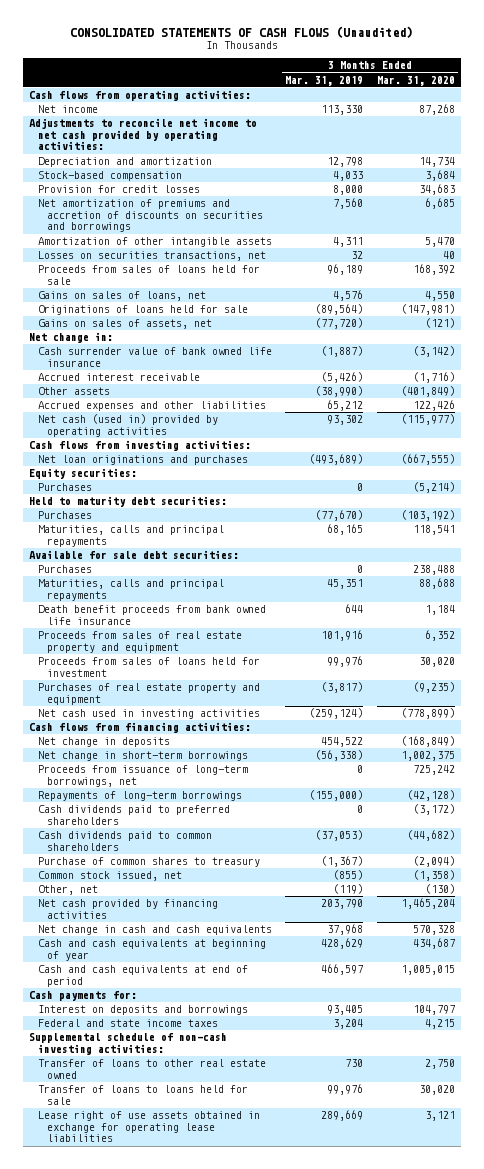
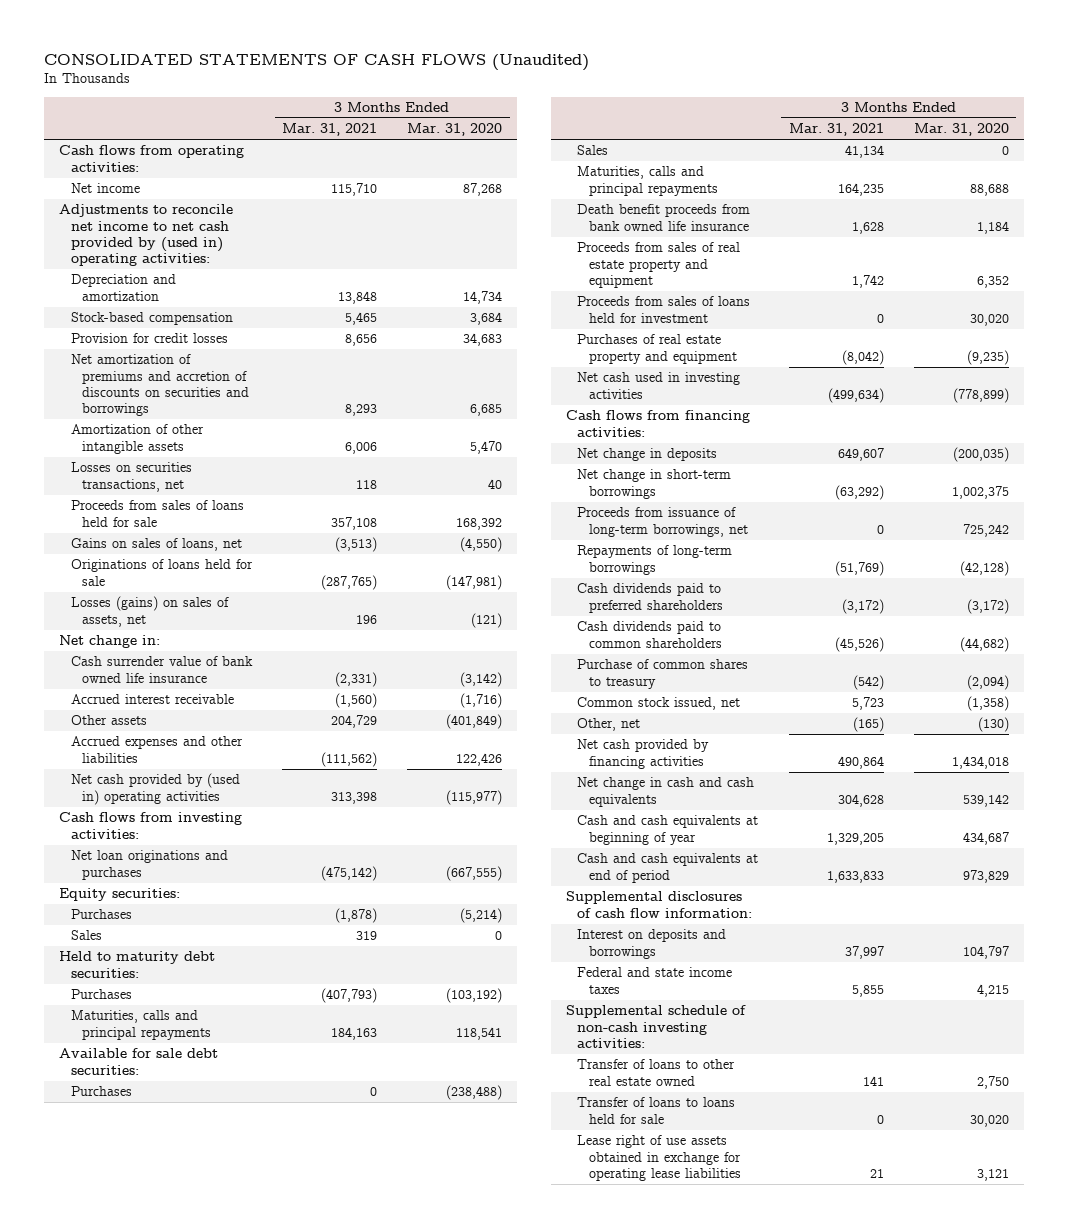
[285,75,364,86] Mar. 31, 2019 -> none
none -> [282,123,378,137] Mar. 31, 2021
[29,118,258,151] Adjustments to reconcile net income to net cash provided by operating activities: -> [59,204,234,267] Adjustments to reconcile net income to net cash provided by (used in) operating activities:
[424,291,455,302] 4,550 -> [460,537,503,553] (4,550)
[38,319,213,330] Gains on sales of assets, net -> [70,596,229,627] Losses (gains) on sales of assets, net
[38,414,219,437] Net cash (used in) provided by operating activities -> [70,773,240,805] Net cash provided by (used in) operating activities
none -> [70,930,102,941] Sales
[412,565,455,576] 238,488 -> [446,1085,503,1101] (238,488)
none -> [577,145,609,156] Sales
[400,736,455,748] (168,849) -> [952,447,1009,463] (200,035)
[400,898,455,910] 1,465,204 -> [951,755,1009,769] 1,434,018
[412,925,455,936] 570,328 -> [962,793,1009,807] 539,142
[29,991,138,1002] Cash payments for: -> none
[400,965,455,976] 1,005,015 -> [962,869,1009,883] 973,829
none -> [566,891,753,918] Supplemental disclosures of cash flow information:

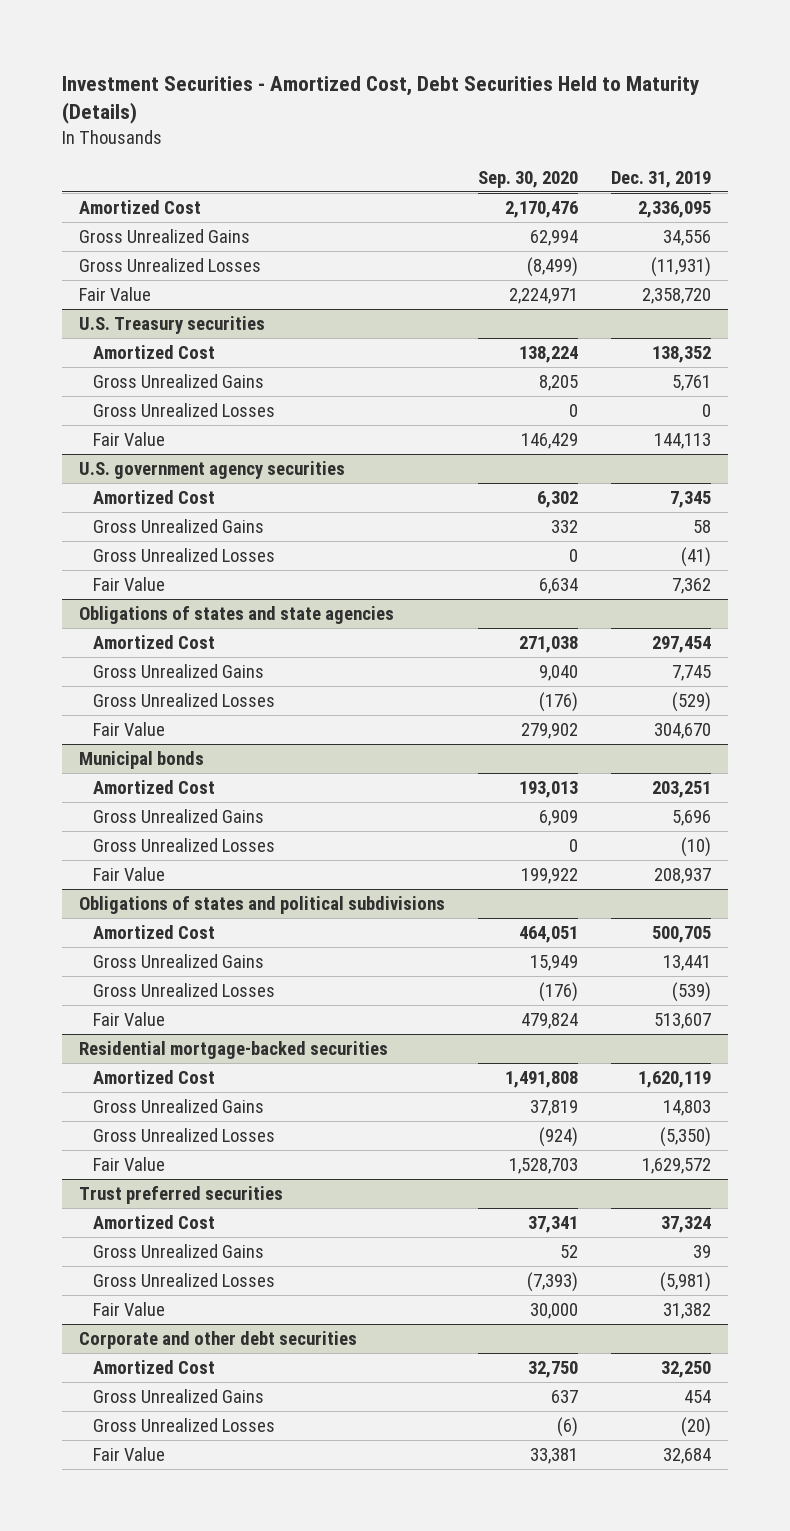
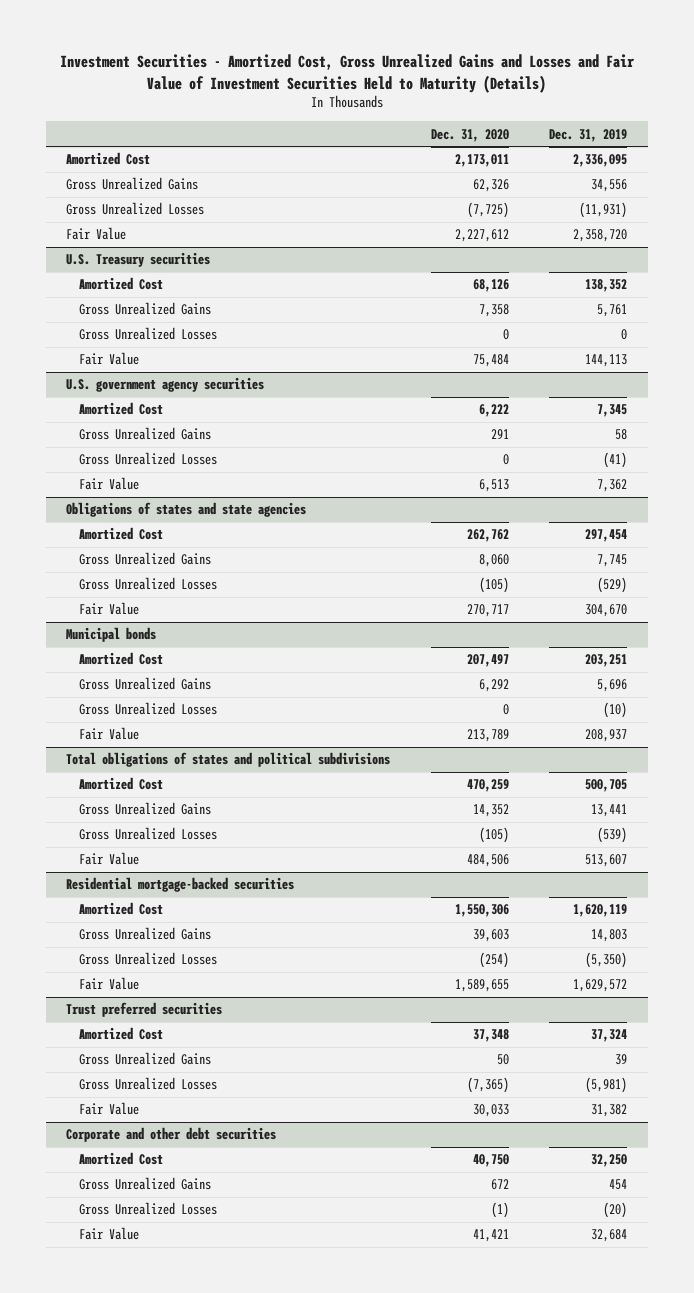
[62,75,700,125] Investment Securities - Amortized Cost, Debt Securities Held to Maturity (Details) -> [59,54,635,93] Investment Securities - Amortized Cost, Gross Unrealized Gains and Losses and Fair Value of Investment Securities Held to Maturity (Details)
[478,170,579,188] Sep. 30, 2020 -> none
none -> [430,128,509,142] Dec. 31, 2020
[78,896,445,915] Obligations of states and political subdivisions -> [66,752,391,768] Total obligations of states and political subdivisions

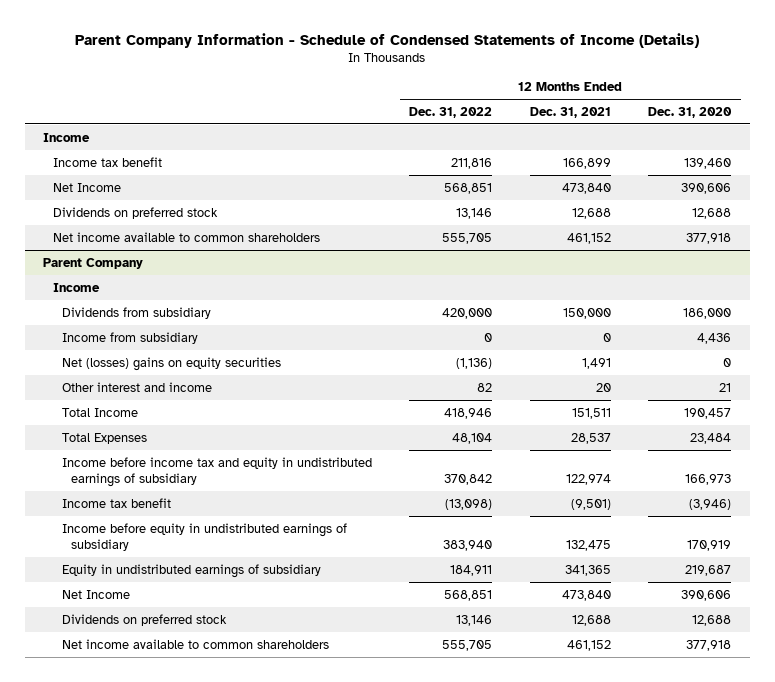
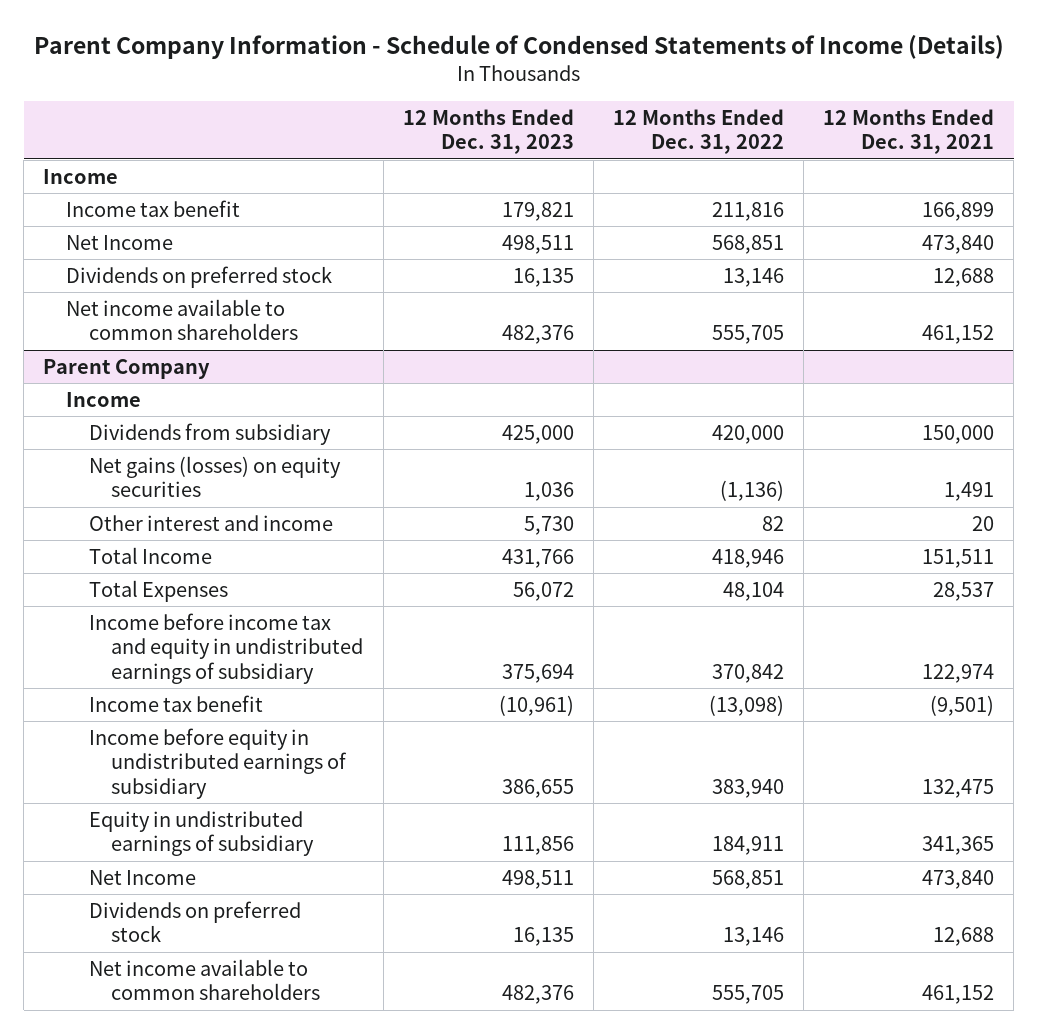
[648,106,733,118] Dec. 31, 2020 -> none
none -> [402,108,574,155] 12 Months Ended Dec. 31, 2023
[61,331,198,344] Income from subsidiary -> none
[61,356,281,371] Net (losses) gains on equity securities -> [88,455,341,498] Net gains (losses) on equity securities

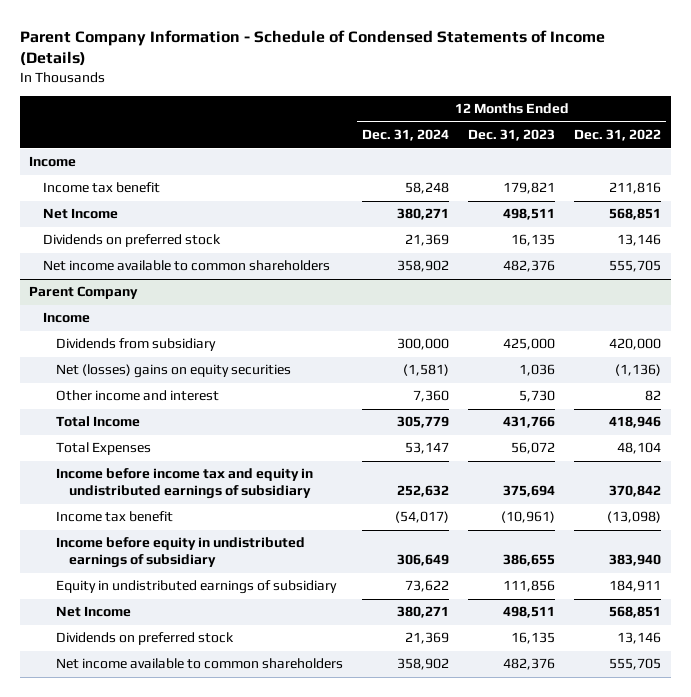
[823,108,995,155] 12 Months Ended Dec. 31, 2021 -> none
none -> [362,129,450,142] Dec. 31, 2024
[88,455,341,498] Net gains (losses) on equity securities -> [56,364,292,379] Net (losses) gains on equity securities
[88,514,333,531] Other interest and income -> [56,390,220,402] Other income and interest

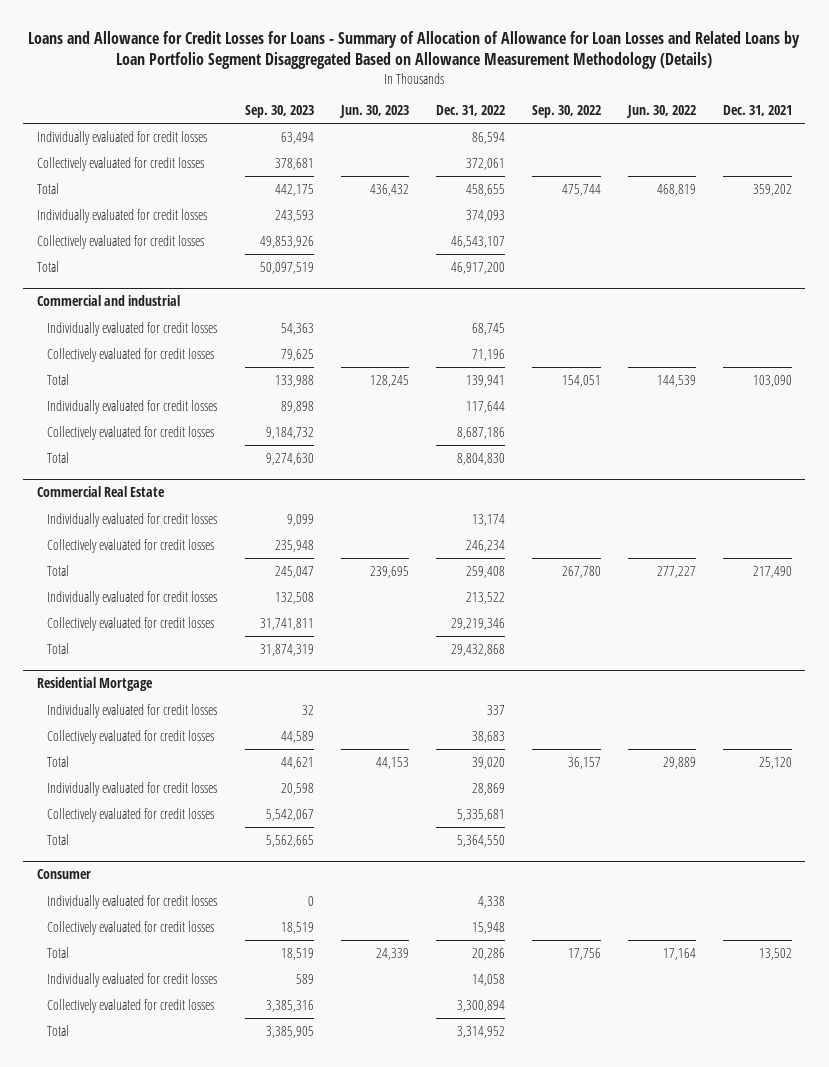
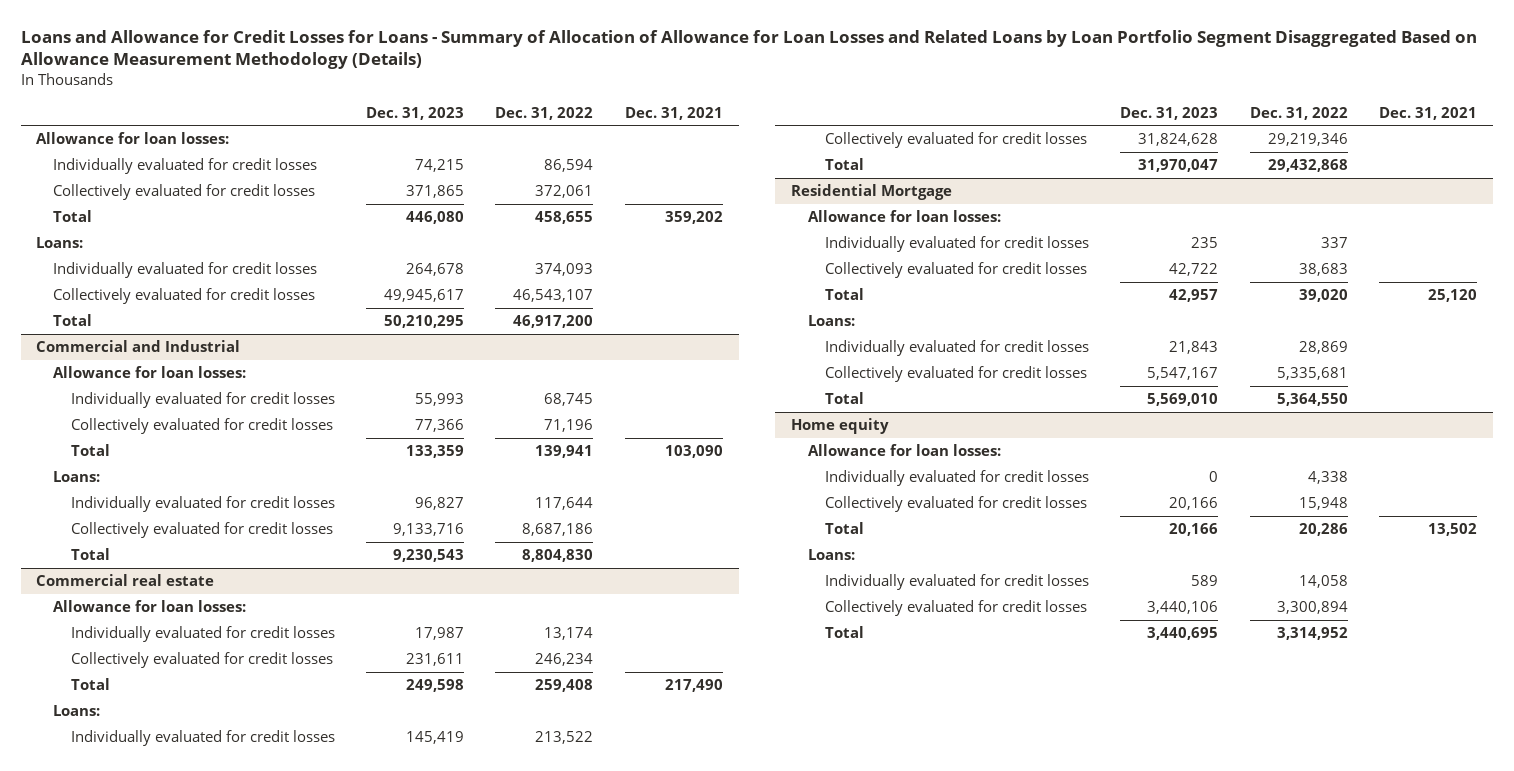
[244,104,314,118] Sep. 30, 2023 -> none
[338,104,409,118] Jun. 30, 2023 -> none
[531,104,601,118] Sep. 30, 2022 -> none
[625,104,696,118] Jun. 30, 2022 -> none
none -> [366,106,465,120] Dec. 31, 2023
none -> [36,132,230,145] Allowance for loan losses:
none -> [36,237,84,249] Loans:
[36,295,180,307] Commercial and industrial -> [36,340,241,353] Commercial and Industrial
none -> [53,366,247,379] Allowance for loan losses:
none -> [53,471,101,483] Loans:
[36,486,165,498] Commercial Real Estate -> [36,574,215,587] Commercial real estate
none -> [53,600,247,613] Allowance for loan losses:
none -> [53,705,101,717] Loans:
none -> [807,210,1001,223] Allowance for loan losses:
none -> [807,315,855,327] Loans:
[36,869,91,880] Consumer -> [790,418,889,435] Home equity
none -> [807,444,1001,457] Allowance for loan losses:
none -> [807,549,855,561] Loans:

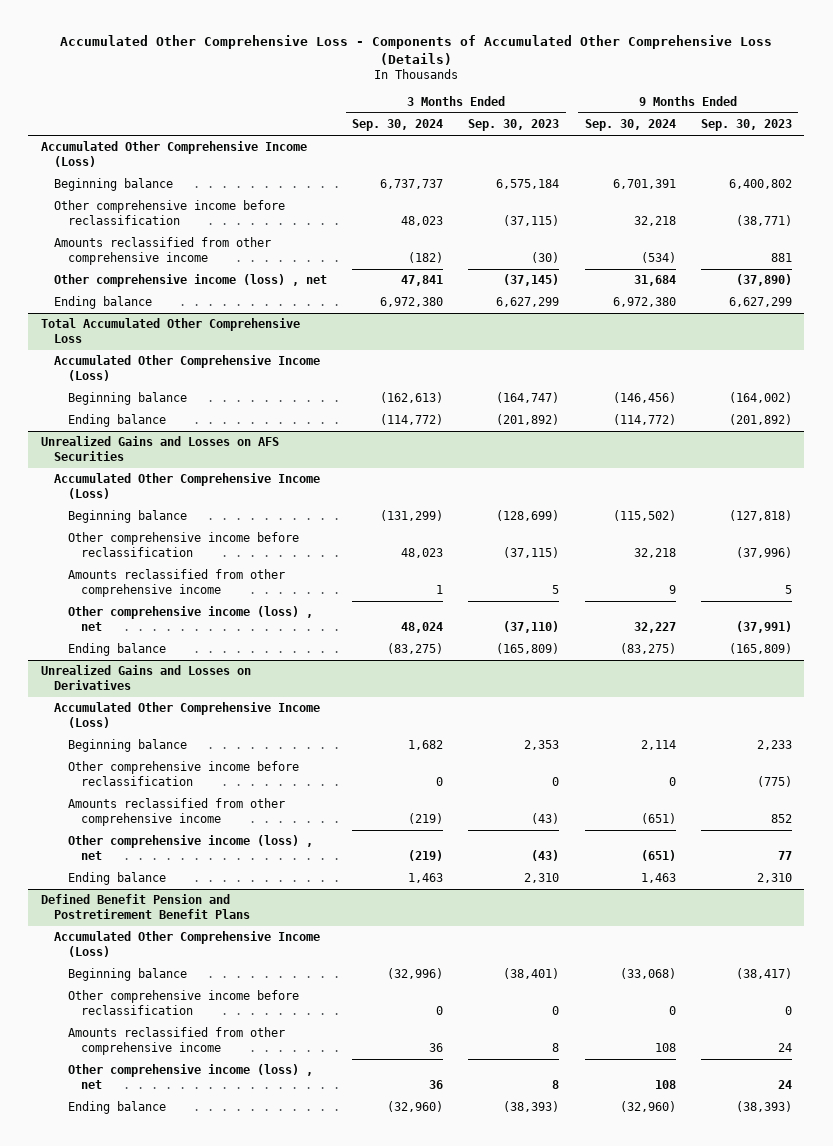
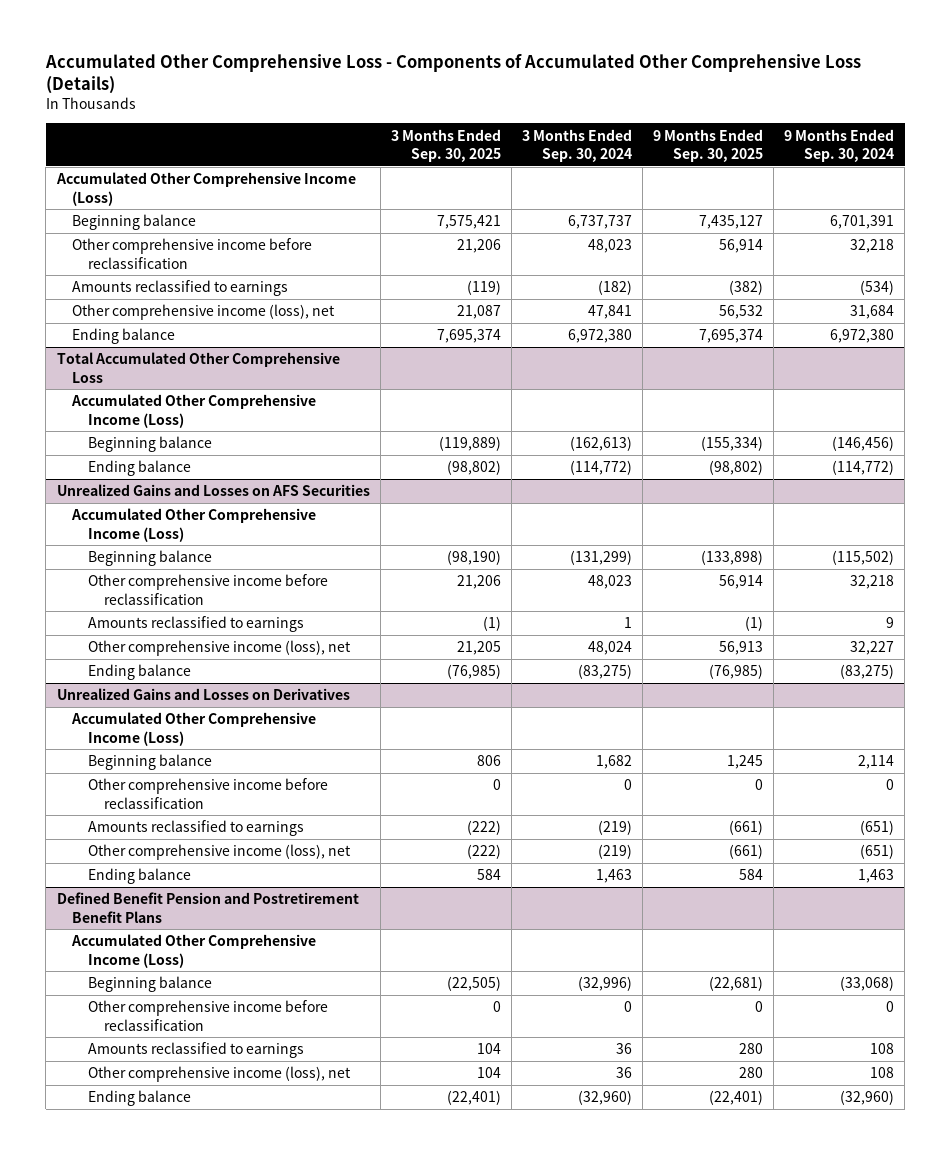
[468,119,560,132] Sep. 30, 2023 -> none
[700,119,792,132] Sep. 30, 2023 -> none
none -> [390,128,501,163] 3 Months Ended Sep. 30, 2025
none -> [653,128,764,163] 9 Months Ended Sep. 30, 2025
[54,237,272,266] Amounts reclassified from other comprehensive income -> [72,280,289,297] Amounts reclassified to earnings
[54,274,328,288] Other comprehensive income (loss) , net -> [72,304,336,321] Other comprehensive income (loss), net
[67,569,285,598] Amounts reclassified from other comprehensive income -> [88,616,305,633] Amounts reclassified to earnings
[67,606,313,632] Other comprehensive income (loss) , net -> [88,640,352,657] Other comprehensive income (loss), net
[67,798,285,827] Amounts reclassified from other comprehensive income -> [88,820,305,837] Amounts reclassified to earnings
[67,835,313,861] Other comprehensive income (loss) , net -> [88,844,352,861] Other comprehensive income (loss), net
[67,1027,285,1056] Amounts reclassified from other comprehensive income -> [88,1042,305,1059] Amounts reclassified to earnings
[67,1064,313,1090] Other comprehensive income (loss) , net -> [88,1066,352,1083] Other comprehensive income (loss), net

